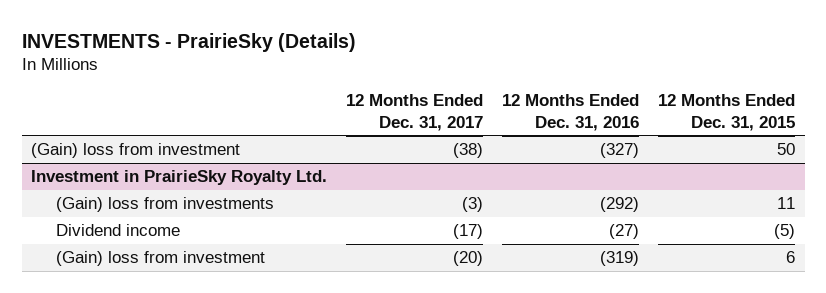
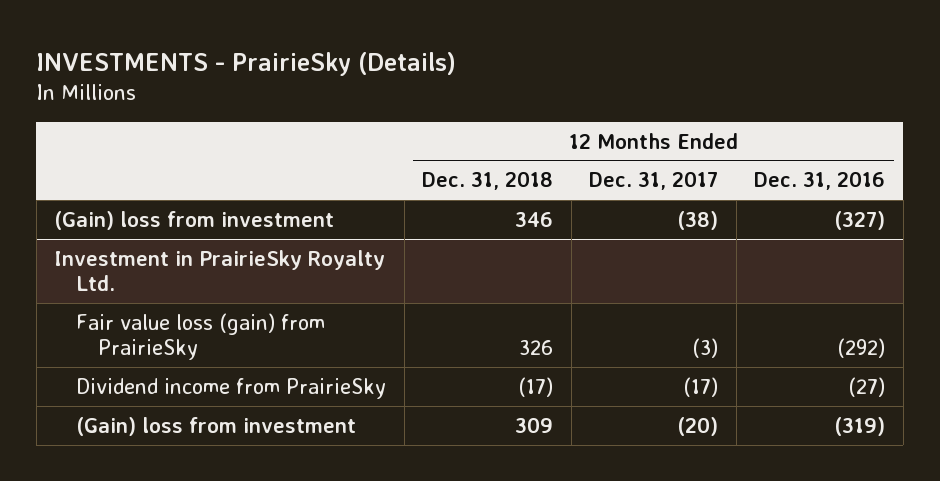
[658,94,796,131] 12 Months Ended Dec. 31, 2015 -> none
none -> [422,171,554,191] Dec. 31, 2018
[56,197,275,213] (Gain) loss from investments -> [76,312,326,361] Fair value loss (gain) from PrairieSky
[56,224,181,237] Dividend income -> [76,377,387,399] Dividend income from PrairieSky

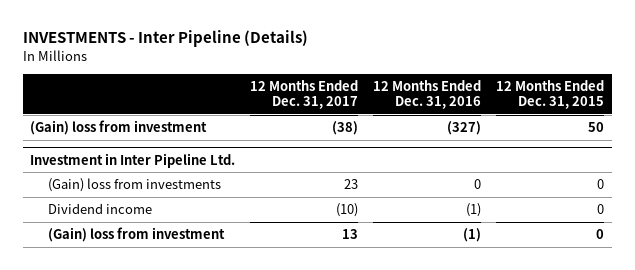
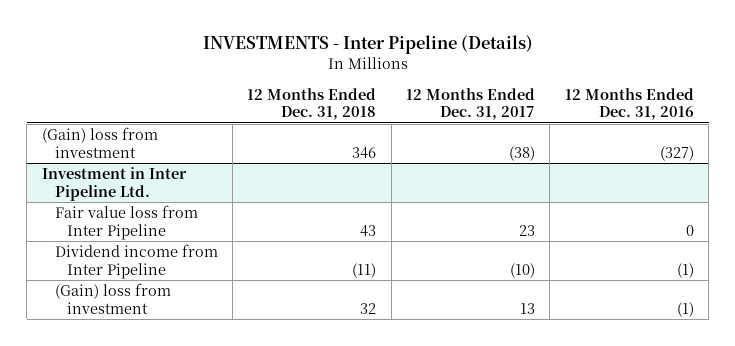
[496,80,605,110] 12 Months Ended Dec. 31, 2015 -> none
none -> [247,87,377,120] 12 Months Ended Dec. 31, 2018
[47,178,221,193] (Gain) loss from investments -> [54,205,198,240] Fair value loss from Inter Pipeline
[47,203,152,215] Dividend income -> [54,244,218,279] Dividend income from Inter Pipeline

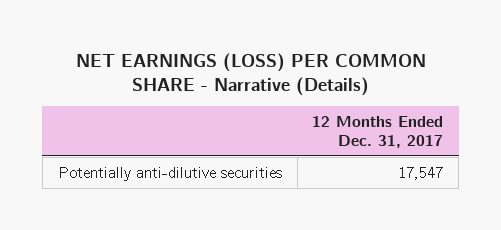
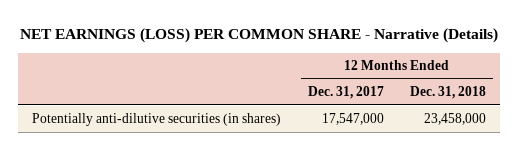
none -> [410,86,487,100] Dec. 31, 2018
[57,166,282,181] Potentially anti-dilutive securities -> [31,113,281,127] Potentially anti-dilutive securities (in shares)
[398,166,444,180] 17,547 -> [321,113,384,126] 17,547,000

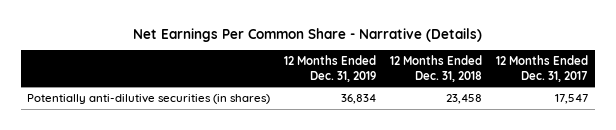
[20,28,499,44] NET EARNINGS (LOSS) PER COMMON SHARE - Narrative (Details) -> [132,27,482,42] Net Earnings Per Common Share - Narrative (Details)
none -> [284,55,377,82] 12 Months Ended Dec. 31, 2019
[321,113,384,126] 17,547,000 -> [555,93,589,104] 17,547
[424,113,487,126] 23,458,000 -> [446,93,483,104] 23,458

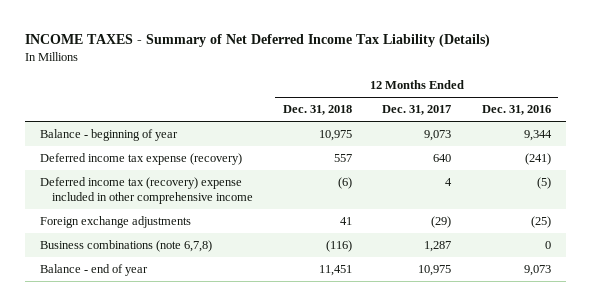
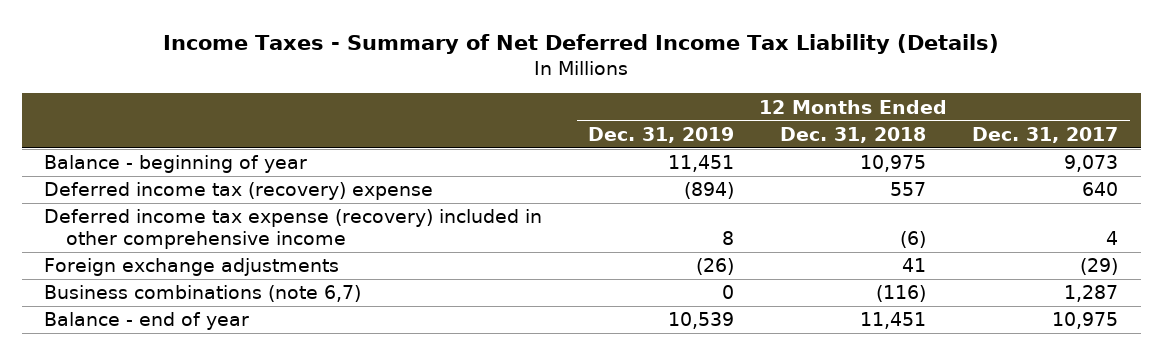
[25,34,491,48] INCOME TAXES - Summary of Net Deferred Income Tax Liability (Details) -> [163,34,1000,55] Income Taxes - Summary of Net Deferred Income Tax Liability (Details)
[481,105,551,116] Dec. 31, 2016 -> none
none -> [588,127,735,144] Dec. 31, 2019
[40,153,243,166] Deferred income tax expense (recovery) -> [44,182,434,201] Deferred income tax (recovery) expense
[40,177,253,205] Deferred income tax (recovery) expense included in other comprehensive income -> [44,209,543,250] Deferred income tax expense (recovery) included in other comprehensive income
[40,240,213,253] Business combinations (note 6,7,8) -> [44,285,362,303] Business combinations (note 6,7)

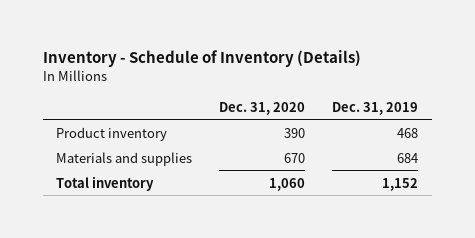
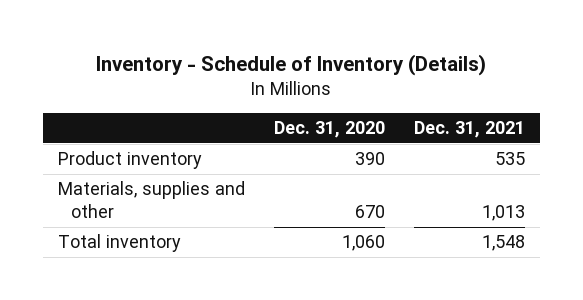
[332,101,419,115] Dec. 31, 2019 -> none
none -> [414,121,526,139] Dec. 31, 2021
[56,151,193,166] Materials and supplies -> [57,181,245,219] Materials, supplies and other

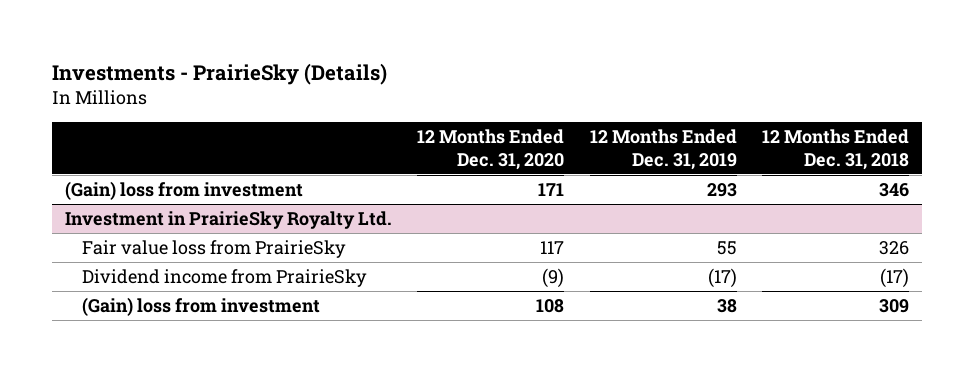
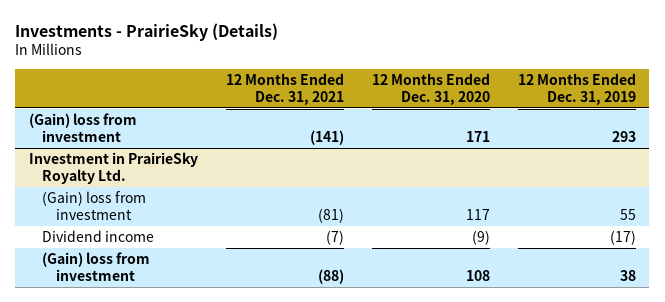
[762,129,910,170] 12 Months Ended Dec. 31, 2018 -> none
none -> [225,72,344,106] 12 Months Ended Dec. 31, 2021
[81,239,346,258] Fair value loss from PrairieSky -> [42,190,147,221] (Gain) loss from investment
[81,268,367,287] Dividend income from PrairieSky -> [42,229,155,242] Dividend income

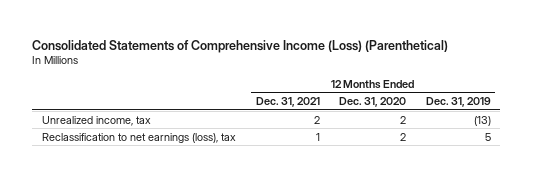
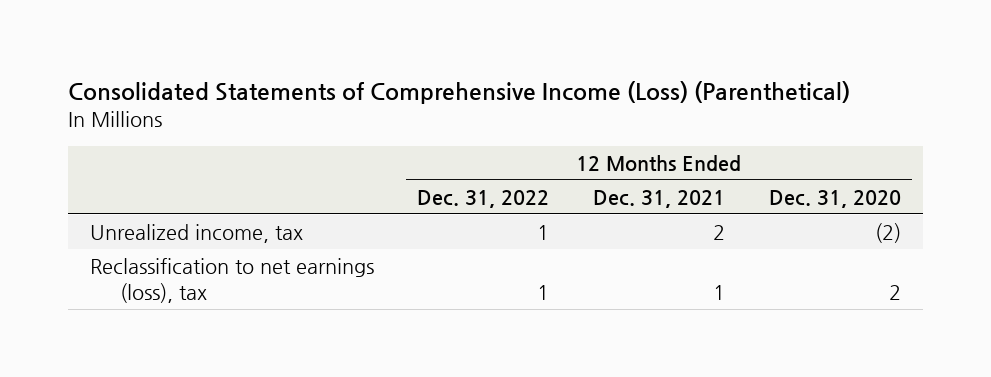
[425,97,491,108] Dec. 31, 2019 -> none
none -> [417,189,550,208] Dec. 31, 2022
[400,115,407,124] 2 -> [874,222,901,243] (2)

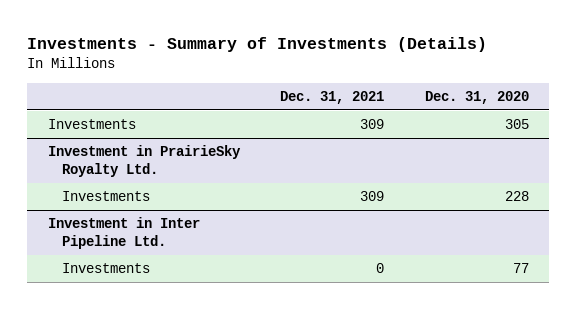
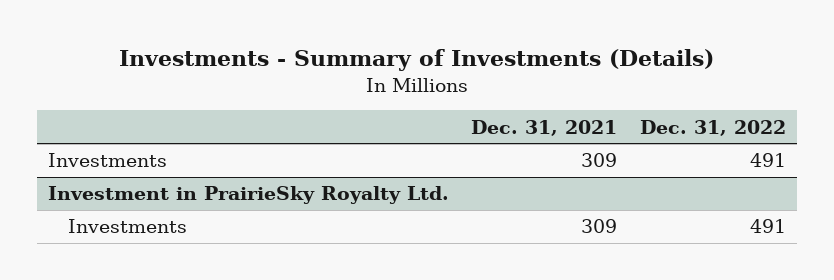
[424,90,529,104] Dec. 31, 2020 -> none
none -> [639,119,786,136] Dec. 31, 2022
[47,217,200,249] Investment in Inter Pipeline Ltd. -> none
[62,263,151,274] Investments -> none

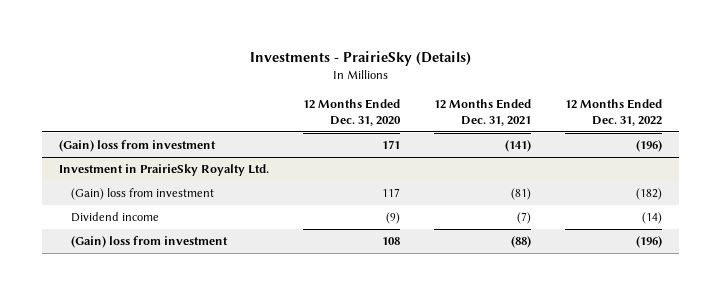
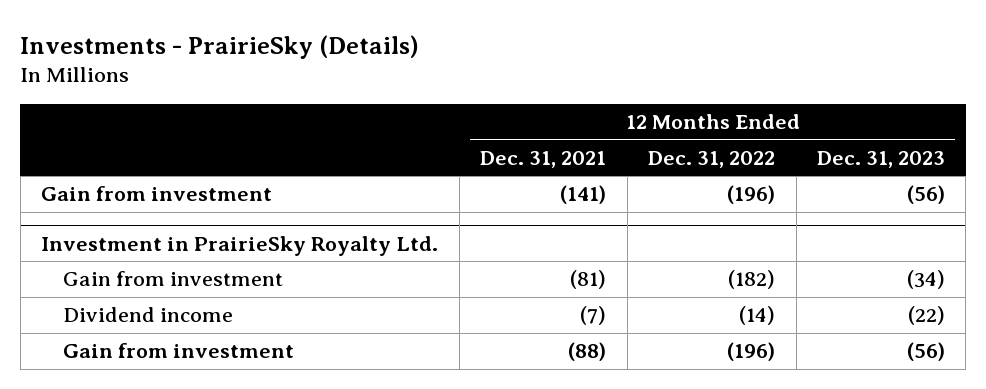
[303,98,402,126] 12 Months Ended Dec. 31, 2020 -> none
none -> [816,150,945,168] Dec. 31, 2023
[59,140,217,153] (Gain) loss from investment -> [41,186,273,202] Gain from investment
[70,188,214,201] (Gain) loss from investment -> [63,271,284,287] Gain from investment
[70,236,228,249] (Gain) loss from investment -> [63,343,295,359] Gain from investment

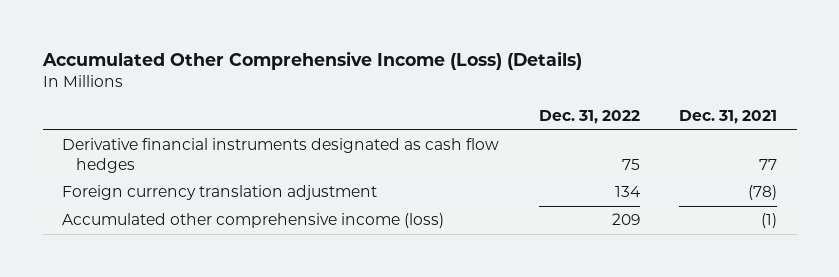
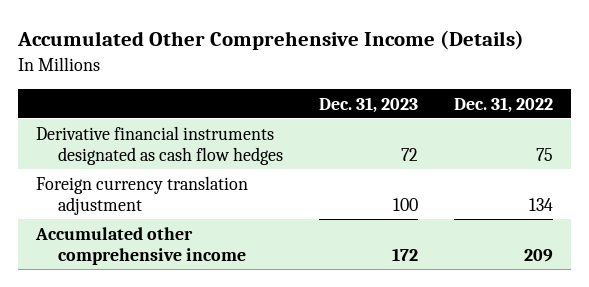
[41,51,582,71] Accumulated Other Comprehensive Income (Loss) (Details) -> [17,30,525,51] Accumulated Other Comprehensive Income (Details)
[678,110,777,125] Dec. 31, 2021 -> none
none -> [319,96,419,113] Dec. 31, 2023
[62,213,445,229] Accumulated other comprehensive income (loss) -> [35,226,246,266] Accumulated other comprehensive income

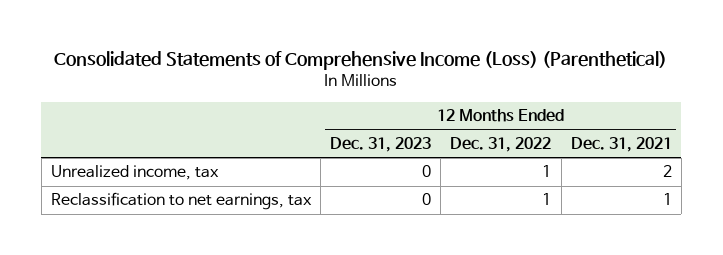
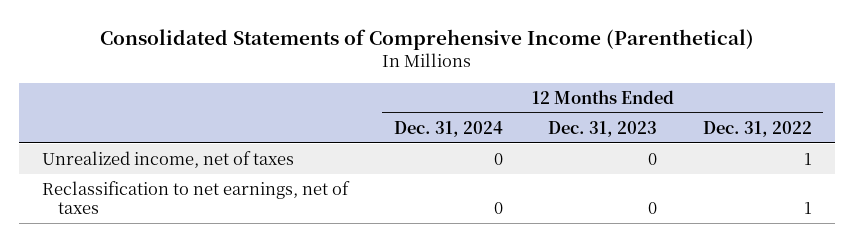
[54,51,668,71] Consolidated Statements of Comprehensive Income (Loss) (Parenthetical) -> [100,28,755,50] Consolidated Statements of Comprehensive Income (Parenthetical)
[570,137,672,153] Dec. 31, 2021 -> none
none -> [393,120,503,137] Dec. 31, 2024
[51,165,220,181] Unrealized income, tax -> [42,150,295,168] Unrealized income, net of taxes
[51,192,313,211] Reclassification to net earnings, tax -> [42,180,351,215] Reclassification to net earnings, net of taxes

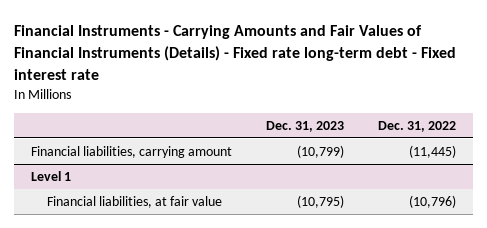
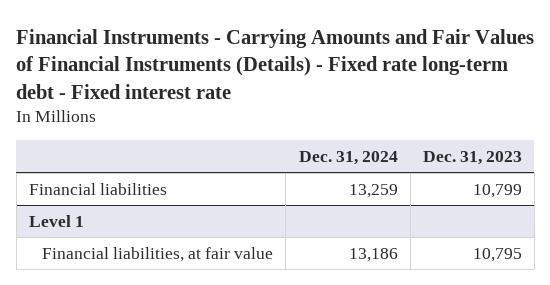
[378,120,457,132] Dec. 31, 2022 -> none
none -> [298,150,398,165] Dec. 31, 2024
[30,146,232,159] Financial liabilities, carrying amount -> [28,182,167,195] Financial liabilities
[297,145,345,159] (10,799) -> [472,183,522,198] 10,799
[297,195,345,209] (10,795) -> [472,247,522,262] 10,795

